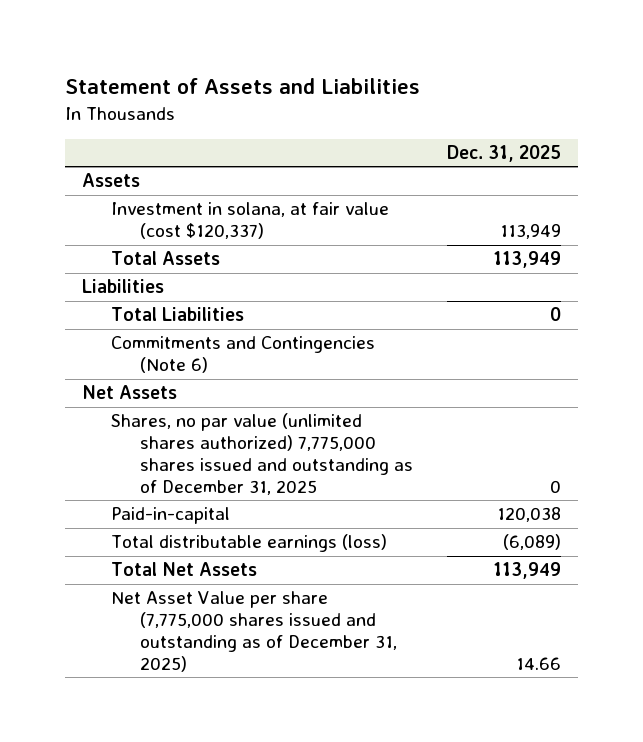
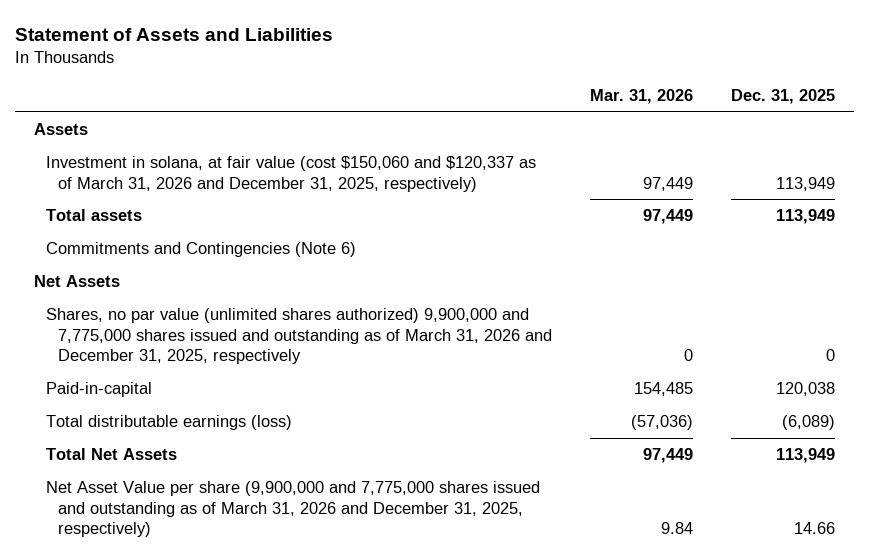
none -> [589,89,693,105] Mar. 31, 2026
[81,279,164,294] Liabilities -> none
[110,307,244,322] Total Liabilities -> none
[110,202,389,240] Investment in solana, at fair value (cost $120,337) -> [46,155,537,192] Investment in solana, at fair value (cost $150,060 and $120,337 as of March 31, 2026 and December 31, 2025, respectively)
[110,251,220,266] Total Assets -> [46,208,143,221] Total assets
[110,413,414,495] Shares, no par value (unlimited shares authorized) 7,775,000 shares issued and outstanding as of December 31, 2025 -> [46,307,552,365] Shares, no par value (unlimited shares authorized) 9,900,000 and 7,775,000 shares issued and outstanding as of March 31, 2026 and December 31, 2025, respectively
[110,591,398,672] Net Asset Value per share (7,775,000 shares issued and outstanding as of December 31, 2025) -> [46,480,541,538] Net Asset Value per share (9,900,000 and 7,775,000 shares issued and outstanding as of March 31, 2026 and December 31, 2025, respectively)

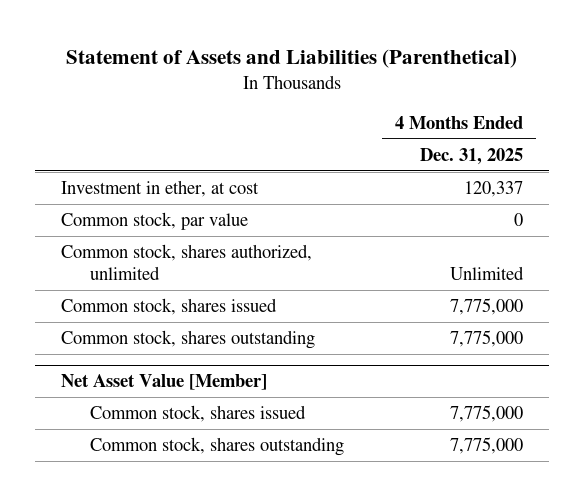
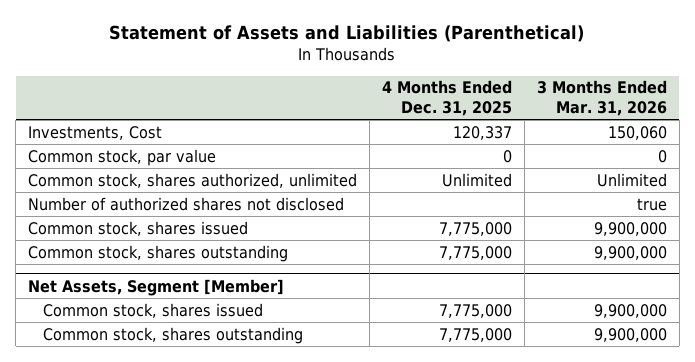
none -> [536,80,667,116] 3 Months Ended Mar. 31, 2026
[60,179,259,197] Investment in ether, at cost -> [27,125,162,140] Investments, Cost
none -> [27,196,344,211] Number of authorized shares not disclosed
[60,373,267,390] Net Asset Value [Member] -> [27,278,284,296] Net Assets, Segment [Member]

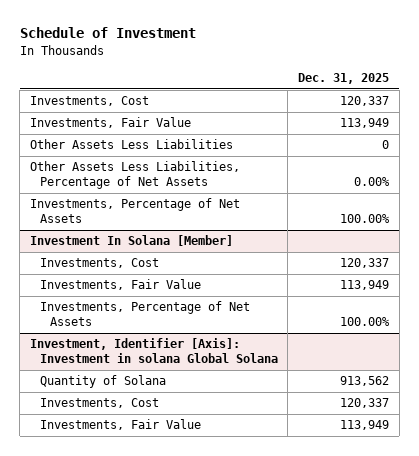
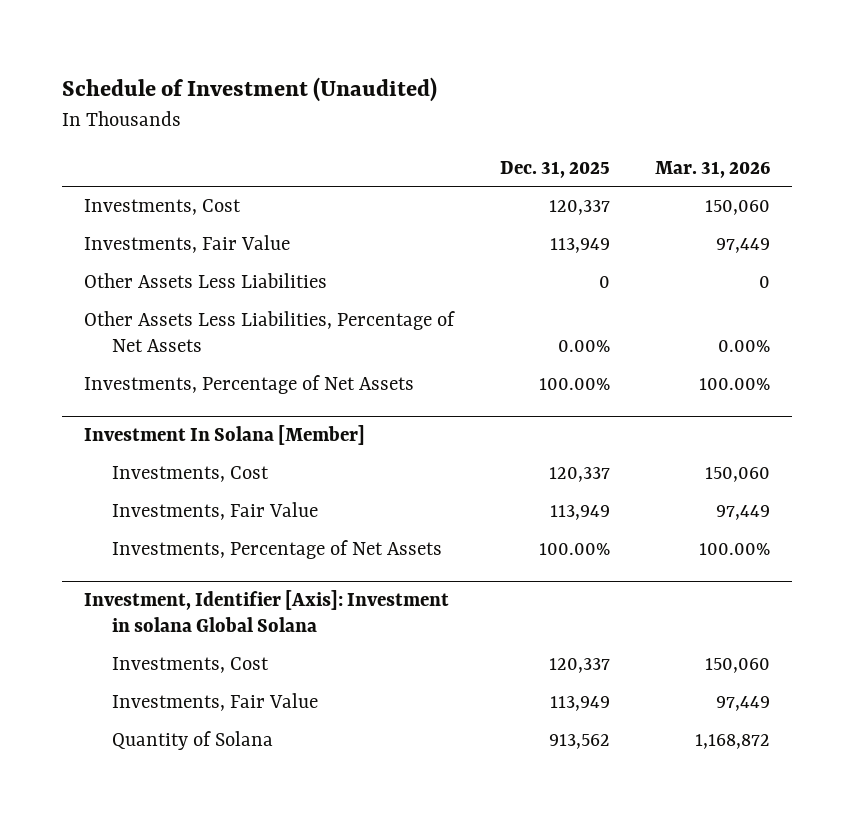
[19,27,196,39] Schedule of Investment -> [61,77,437,103] Schedule of Investment (Unaudited)
none -> [654,160,770,178] Mar. 31, 2026
[39,375,166,389] Quantity of Solana -> [111,731,273,751] Quantity of Solana

